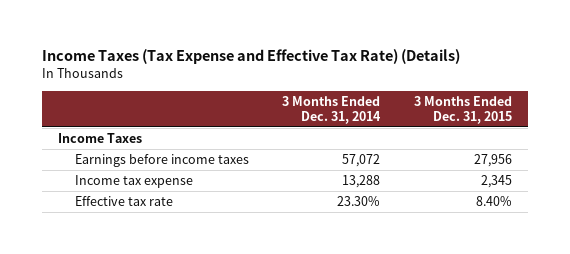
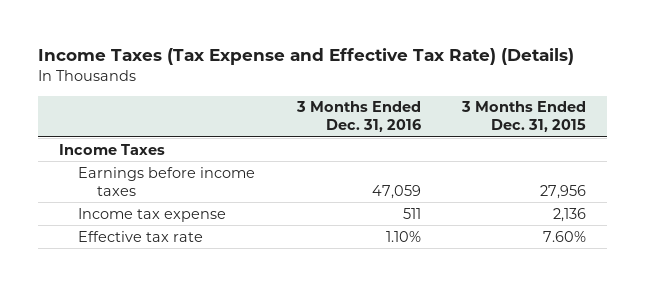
[282,96,382,124] 3 Months Ended Dec. 31, 2014 -> none
none -> [295,101,421,133] 3 Months Ended Dec. 31, 2016
[480,175,512,189] 2,345 -> [553,207,587,222] 2,136
[475,196,512,207] 8.40% -> [543,230,587,242] 7.60%

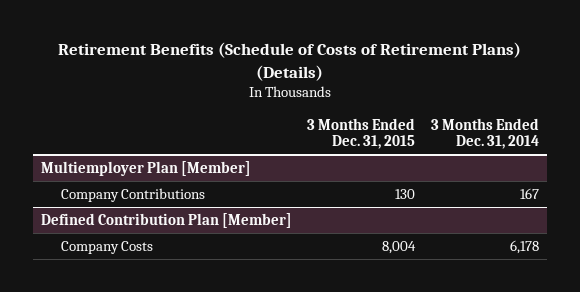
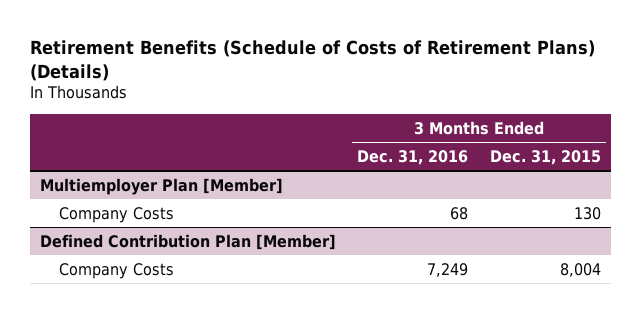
[430,117,539,150] 3 Months Ended Dec. 31, 2014 -> none
none -> [357,149,469,165] Dec. 31, 2016
[60,188,205,203] Company Contributions -> none
none -> [58,206,174,223] Company Costs

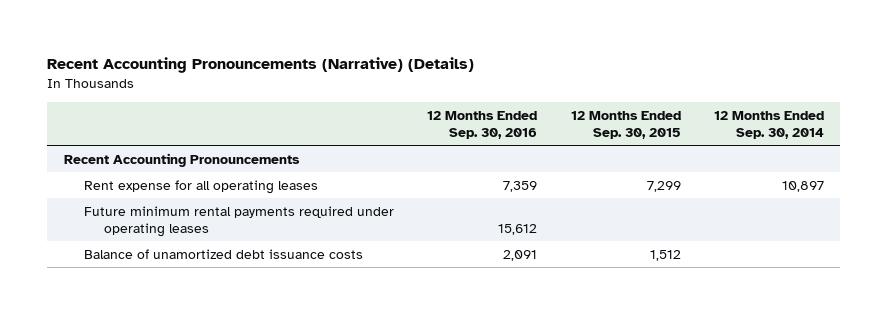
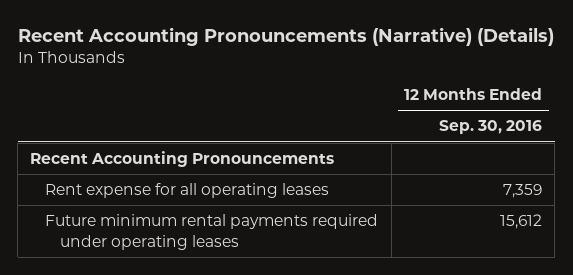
[570,111,681,140] 12 Months Ended Sep. 30, 2015 -> none
[713,111,824,140] 12 Months Ended Sep. 30, 2014 -> none
[84,248,364,259] Balance of unamortized debt issuance costs -> none

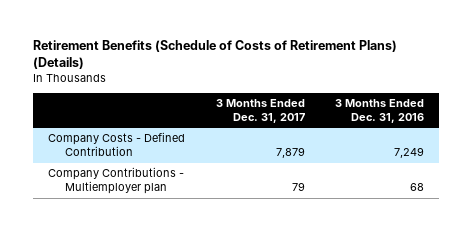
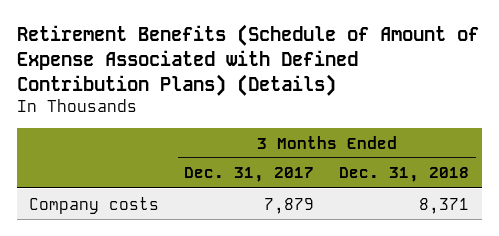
[32,39,397,70] Retirement Benefits (Schedule of Costs of Retirement Plans) (Details) -> [16,24,479,96] Retirement Benefits (Schedule of Amount of Expense Associated with Defined Contribution Plans) (Details)
[335,99,425,123] 3 Months Ended Dec. 31, 2016 -> none
none -> [339,167,470,183] Dec. 31, 2018
[48,167,185,195] Company Contributions - Multiemployer plan -> none
[48,132,186,157] Company Costs - Defined Contribution -> [29,196,160,214] Company costs

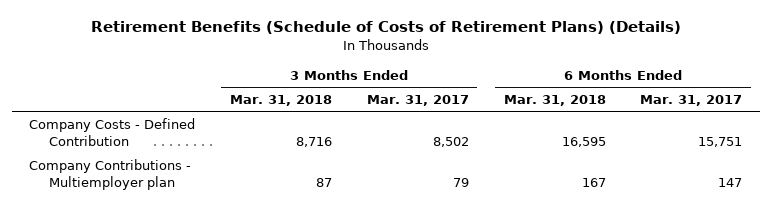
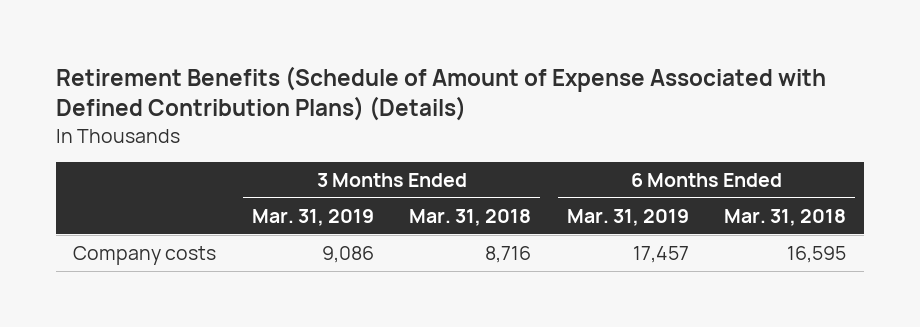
[90,21,681,35] Retirement Benefits (Schedule of Costs of Retirement Plans) (Details) -> [55,65,826,122] Retirement Benefits (Schedule of Amount of Expense Associated with Defined Contribution Plans) (Details)
[366,94,469,106] Mar. 31, 2017 -> none
[640,94,743,106] Mar. 31, 2017 -> none
none -> [251,208,374,226] Mar. 31, 2019
none -> [566,208,689,226] Mar. 31, 2019
[29,158,192,190] Company Contributions - Multiemployer plan -> none
[29,117,196,146] Company Costs - Defined Contribution -> [73,245,217,265] Company costs

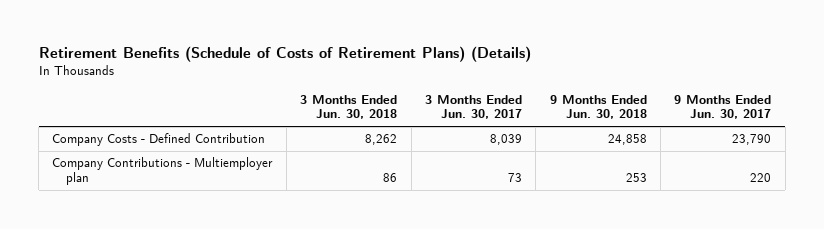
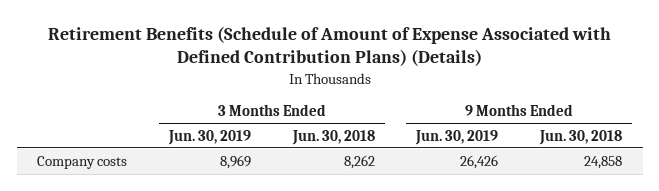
[38,45,531,62] Retirement Benefits (Schedule of Costs of Retirement Plans) (Details) -> [47,25,611,67] Retirement Benefits (Schedule of Amount of Expense Associated with Defined Contribution Plans) (Details)
[424,94,522,120] 3 Months Ended Jun. 30, 2017 -> none
[674,94,772,120] 9 Months Ended Jun. 30, 2017 -> none
none -> [168,129,252,145] Jun. 30, 2019
none -> [415,129,499,145] Jun. 30, 2019
[52,157,274,186] Company Contributions - Multiemployer plan -> none
[52,133,266,147] Company Costs - Defined Contribution -> [37,156,128,170] Company costs

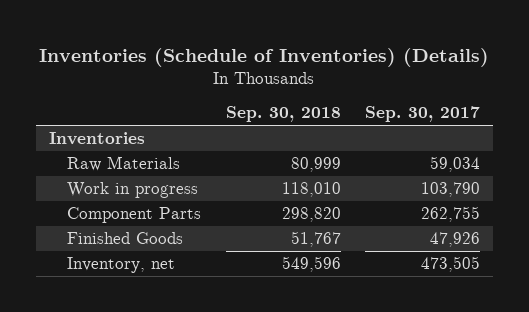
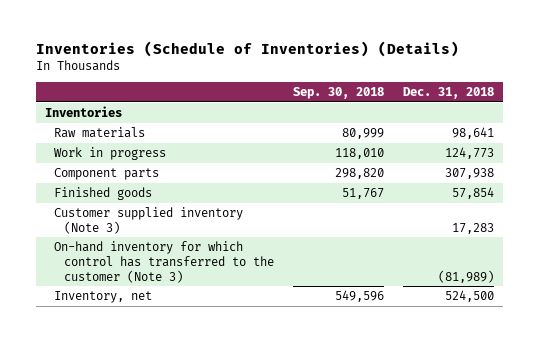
[365,106,481,123] Sep. 30, 2017 -> none
none -> [402,87,494,100] Dec. 31, 2018
[67,155,181,171] Raw Materials -> [54,127,146,139] Raw materials
[67,206,202,223] Component Parts -> [54,168,160,181] Component parts
[67,231,184,244] Finished Goods -> [54,187,153,201] Finished goods
none -> [54,207,244,234] Customer supplied inventory (Note 3)
none -> [54,241,274,283] On-hand inventory for which control has transferred to the customer (Note 3)

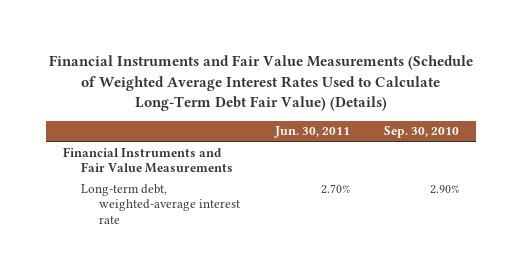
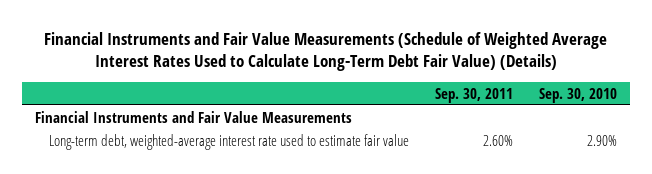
[273,126,350,139] Jun. 30, 2011 -> none
none -> [435,87,514,103] Sep. 30, 2011
[81,183,241,224] Long-term debt, weighted-average interest rate -> [49,133,410,150] Long-term debt, weighted-average interest rate used to estimate fair value

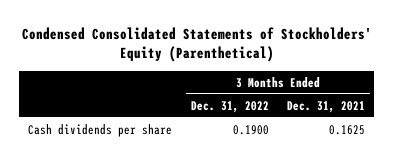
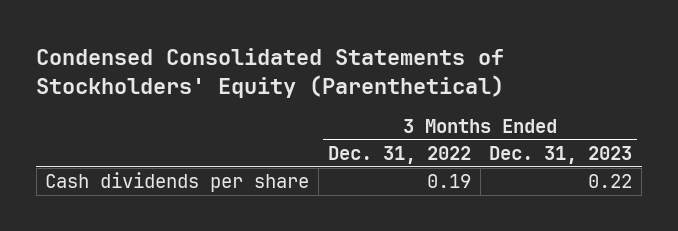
[286,100,365,113] Dec. 31, 2021 -> none
none -> [489,145,633,164] Dec. 31, 2023
[232,124,269,135] 0.1900 -> [426,174,471,189] 0.19

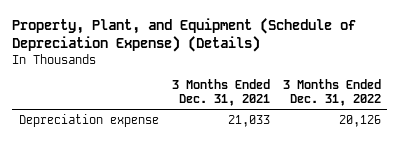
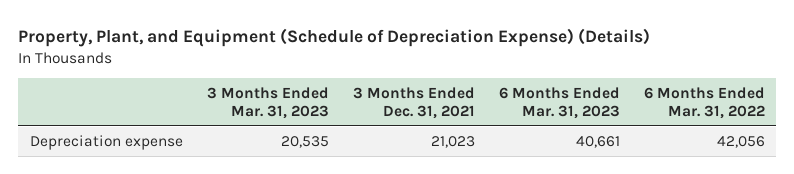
[282,79,381,107] 3 Months Ended Dec. 31, 2022 -> none
none -> [206,86,329,119] 3 Months Ended Mar. 31, 2023
none -> [498,86,620,119] 6 Months Ended Mar. 31, 2023
none -> [643,86,765,119] 6 Months Ended Mar. 31, 2022
[227,114,270,127] 21,033 -> [430,136,475,149] 21,023

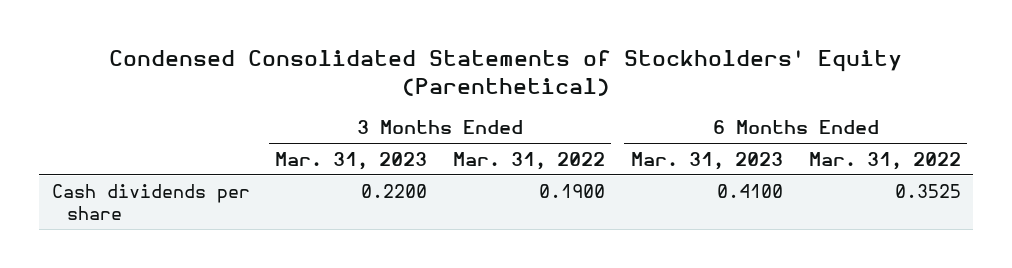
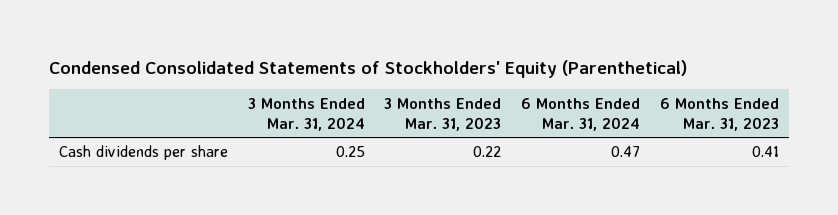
[453,151,606,170] Mar. 31, 2022 -> none
[808,151,961,170] Mar. 31, 2022 -> none
none -> [247,97,365,132] 3 Months Ended Mar. 31, 2024
none -> [521,97,641,132] 6 Months Ended Mar. 31, 2024
[361,184,428,199] 0.2200 -> [473,146,502,158] 0.22
[716,184,783,199] 0.4100 -> [751,146,779,158] 0.41

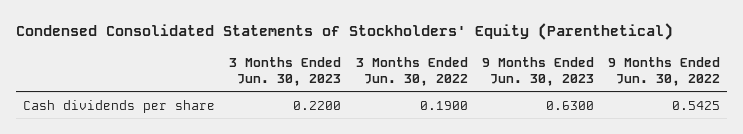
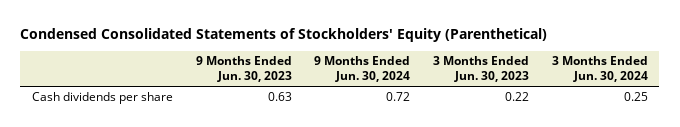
[355,56,468,86] 3 Months Ended Jun. 30, 2022 -> none
[608,56,721,86] 9 Months Ended Jun. 30, 2022 -> none
none -> [314,56,411,83] 9 Months Ended Jun. 30, 2024
none -> [551,56,648,83] 3 Months Ended Jun. 30, 2024
[293,100,342,110] 0.2200 -> [505,92,530,102] 0.22
[545,100,594,110] 0.6300 -> [267,92,292,102] 0.63

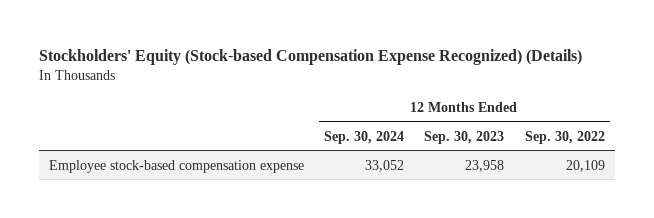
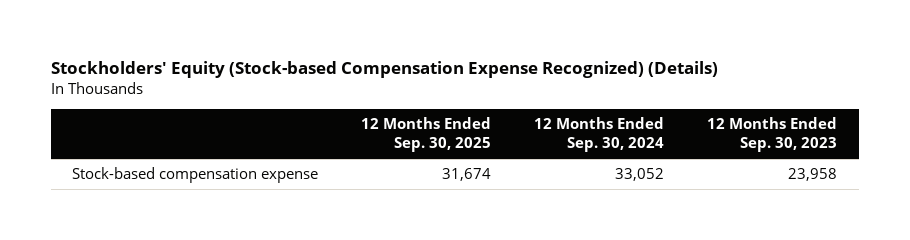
[524,130,605,144] Sep. 30, 2022 -> none
none -> [361,117,492,153] 12 Months Ended Sep. 30, 2025
[49,159,305,173] Employee stock-based compensation expense -> [72,167,319,184] Stock-based compensation expense

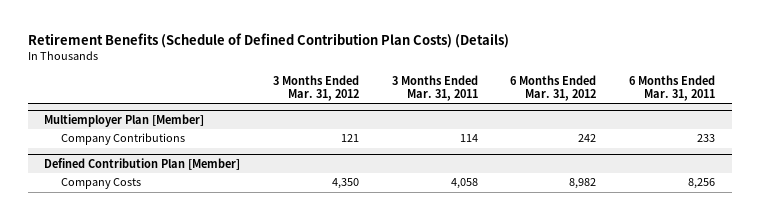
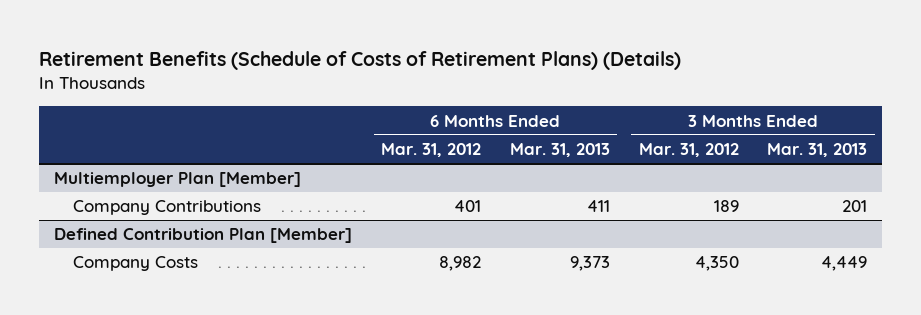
[27,33,509,49] Retirement Benefits (Schedule of Defined Contribution Plan Costs) (Details) -> [39,51,682,71] Retirement Benefits (Schedule of Costs of Retirement Plans) (Details)
[391,74,478,102] 3 Months Ended Mar. 31, 2011 -> none
[629,74,716,102] 6 Months Ended Mar. 31, 2011 -> none
none -> [509,143,610,158] Mar. 31, 2013
none -> [767,143,868,158] Mar. 31, 2013
[340,134,359,143] 121 -> [713,200,739,213] 189
[578,134,597,143] 242 -> [453,200,481,213] 401

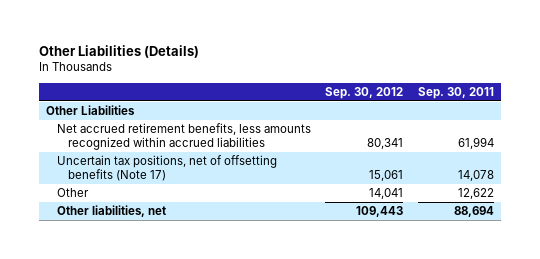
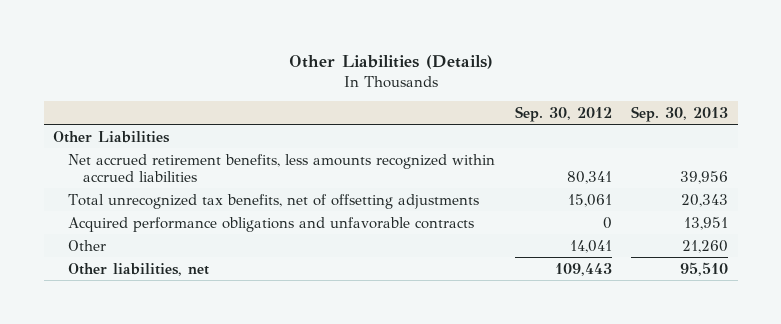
[417,86,494,99] Sep. 30, 2011 -> none
none -> [630,105,728,122] Sep. 30, 2013
[56,155,277,181] Uncertain tax positions, net of offsetting benefits (Note 17) -> [68,193,480,209] Total unrecognized tax benefits, net of offsetting adjustments
none -> [68,216,475,232] Acquired performance obligations and unfavorable contracts

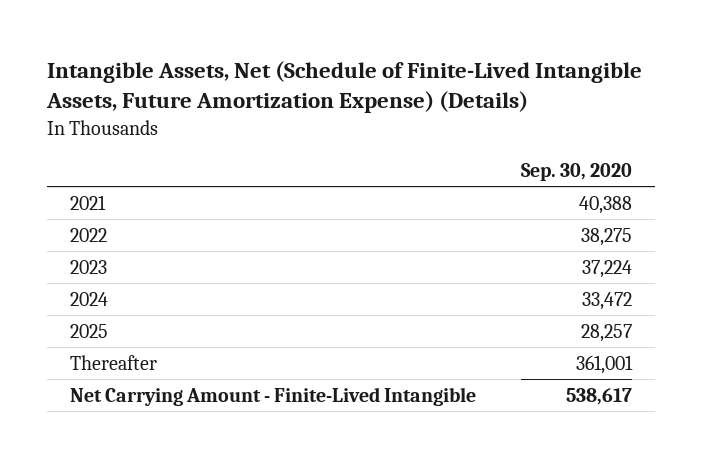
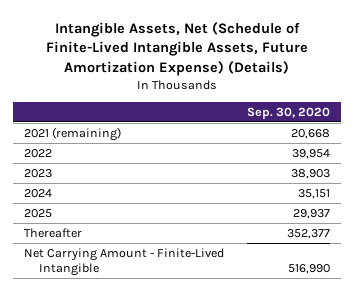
[69,194,106,210] 2021 -> [24,126,122,141] 2021 (remaining)
[579,195,633,214] 40,388 -> [291,128,331,139] 20,668
[581,227,633,246] 38,275 -> [292,148,331,159] 39,954
[582,259,633,278] 37,224 -> [291,168,331,179] 38,903
[582,291,633,310] 33,472 -> [298,188,331,199] 35,151
[581,323,633,342] 28,257 -> [293,208,331,219] 29,937
[576,354,634,374] 361,001 -> [287,228,331,239] 352,377
[566,387,633,405] 538,617 -> [288,264,331,275] 516,990

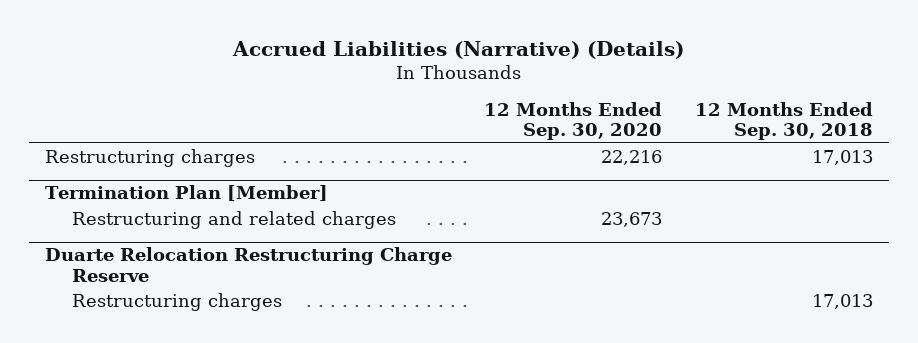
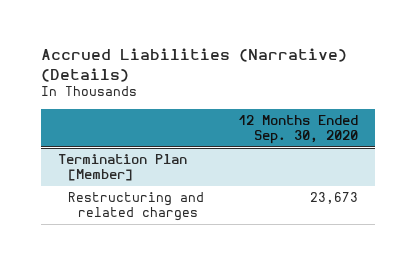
[694,101,873,141] 12 Months Ended Sep. 30, 2018 -> none
[45,149,256,168] Restructuring charges -> none
[45,247,453,282] Duarte Relocation Restructuring Charge Reserve -> none
[72,293,283,312] Restructuring charges -> none

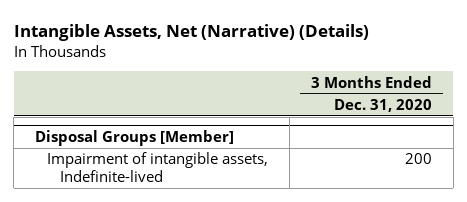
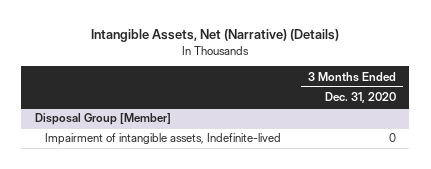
[35,130,235,147] Disposal Groups [Member] -> [34,113,171,126] Disposal Group [Member]
[405,153,433,165] 200 -> [388,133,396,143] 0

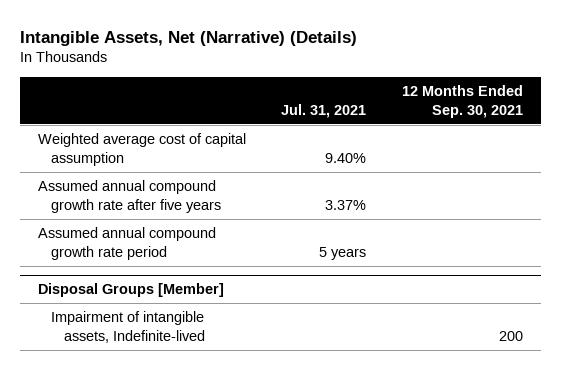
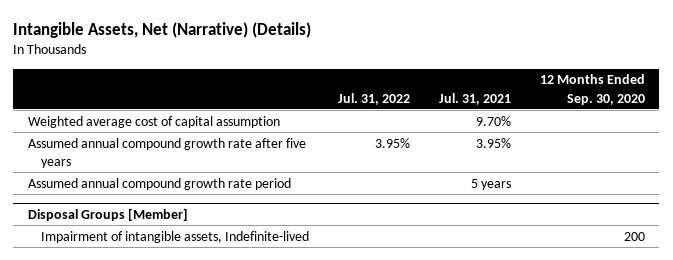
[402,85,524,119] 12 Months Ended Sep. 30, 2021 -> none
none -> [338,92,411,105] Jul. 31, 2022
none -> [539,74,645,105] 12 Months Ended Sep. 30, 2020
[325,152,367,163] 9.40% -> [476,115,512,126] 9.70%
[325,199,367,210] 3.37% -> [476,137,512,148] 3.95%

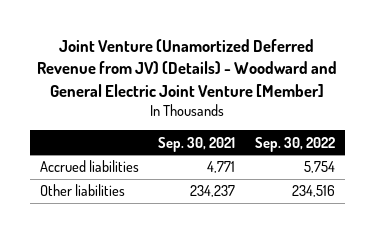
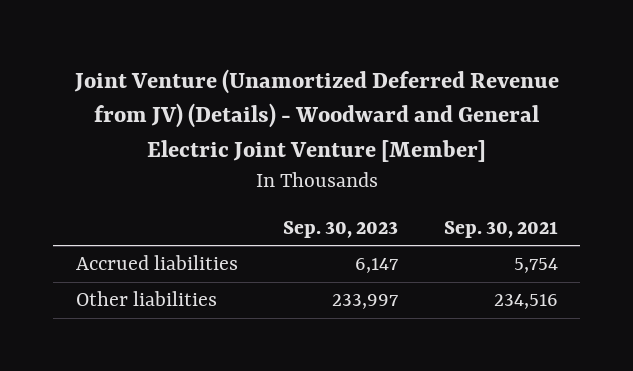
[255,136,336,152] Sep. 30, 2022 -> none
none -> [283,221,399,239] Sep. 30, 2023
[207,161,236,174] 4,771 -> [513,258,558,274] 5,754
[190,185,236,198] 234,237 -> [493,294,558,310] 234,516

